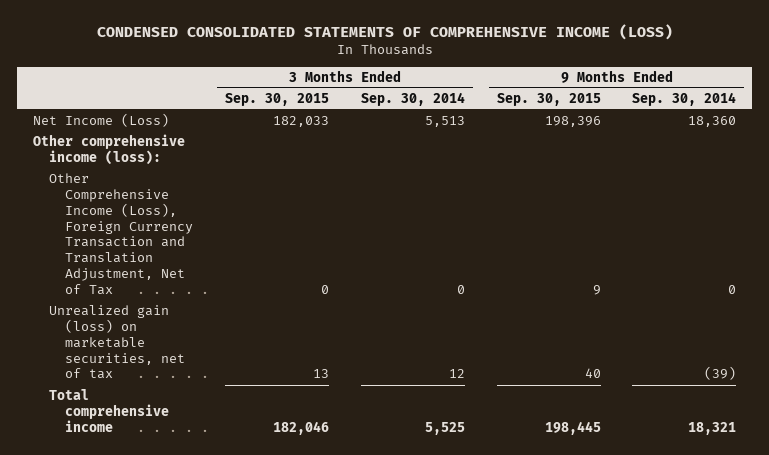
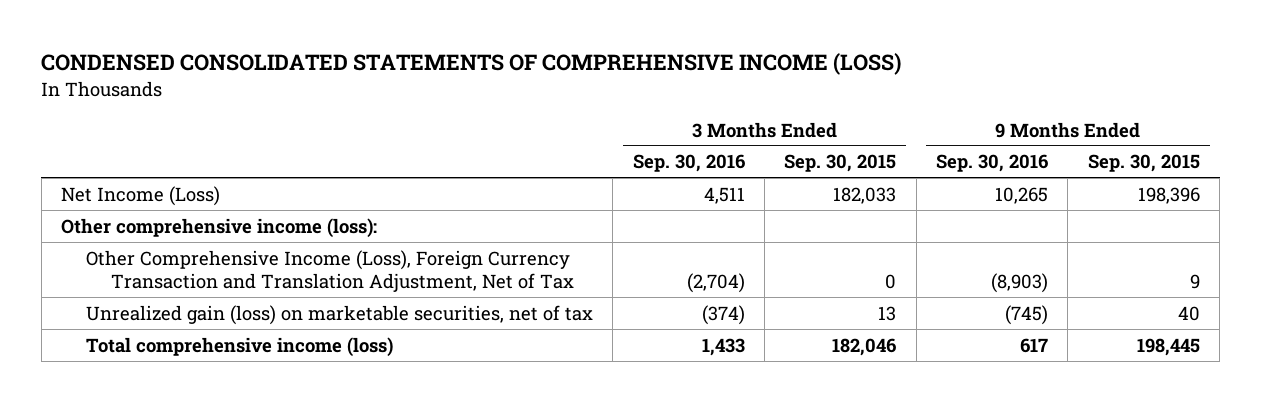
[360,91,465,106] Sep. 30, 2014 -> none
[632,91,737,106] Sep. 30, 2014 -> none
none -> [632,154,745,173] Sep. 30, 2016
none -> [936,154,1049,173] Sep. 30, 2016
[48,388,170,432] Total comprehensive income -> [86,336,394,357] Total comprehensive income (loss)

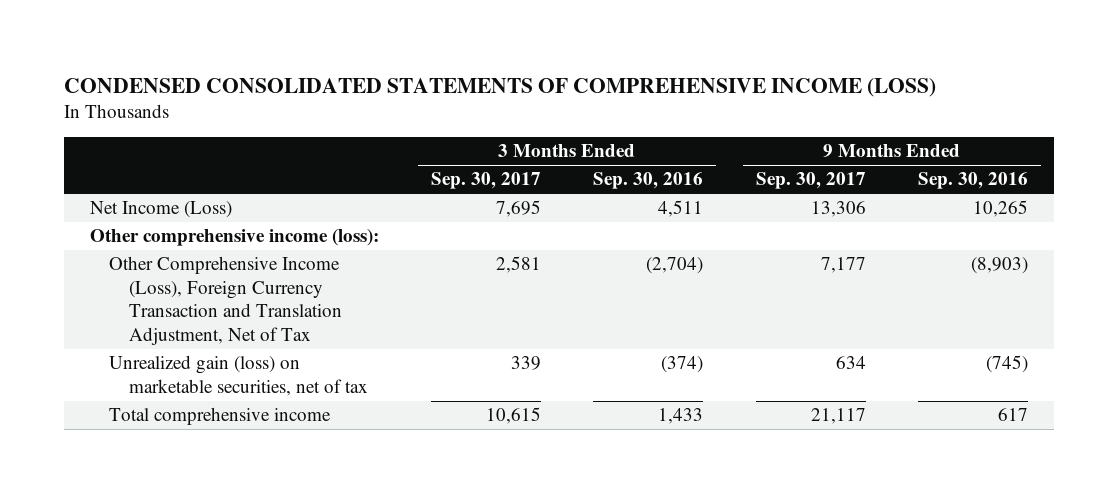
[784,154,897,173] Sep. 30, 2015 -> none
[1087,154,1200,173] Sep. 30, 2015 -> none
none -> [431,172,542,190] Sep. 30, 2017
none -> [755,172,866,190] Sep. 30, 2017
[86,336,394,357] Total comprehensive income (loss) -> [109,407,332,426] Total comprehensive income

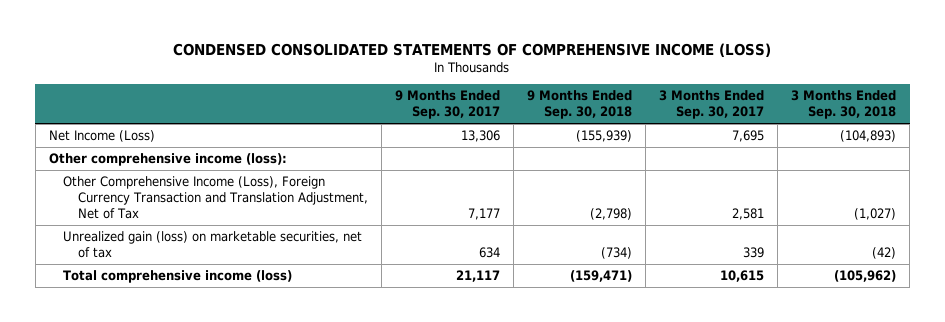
[593,172,704,190] Sep. 30, 2016 -> none
[918,172,1029,190] Sep. 30, 2016 -> none
none -> [527,90,633,120] 9 Months Ended Sep. 30, 2018
none -> [791,90,897,120] 3 Months Ended Sep. 30, 2018
[109,407,332,426] Total comprehensive income -> [63,270,293,284] Total comprehensive income (loss)

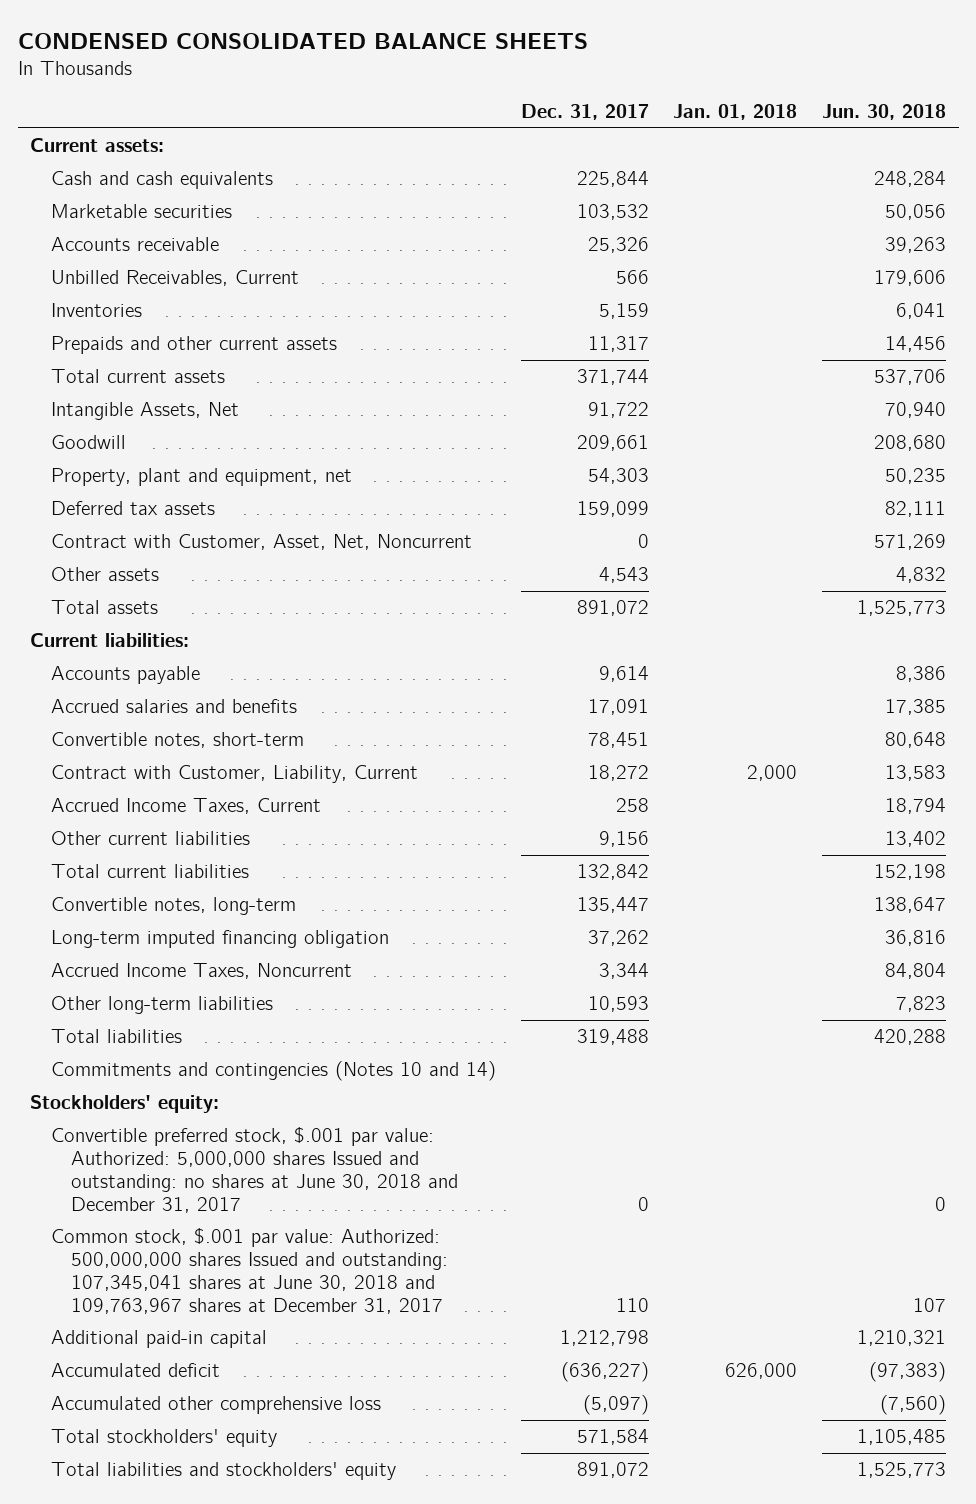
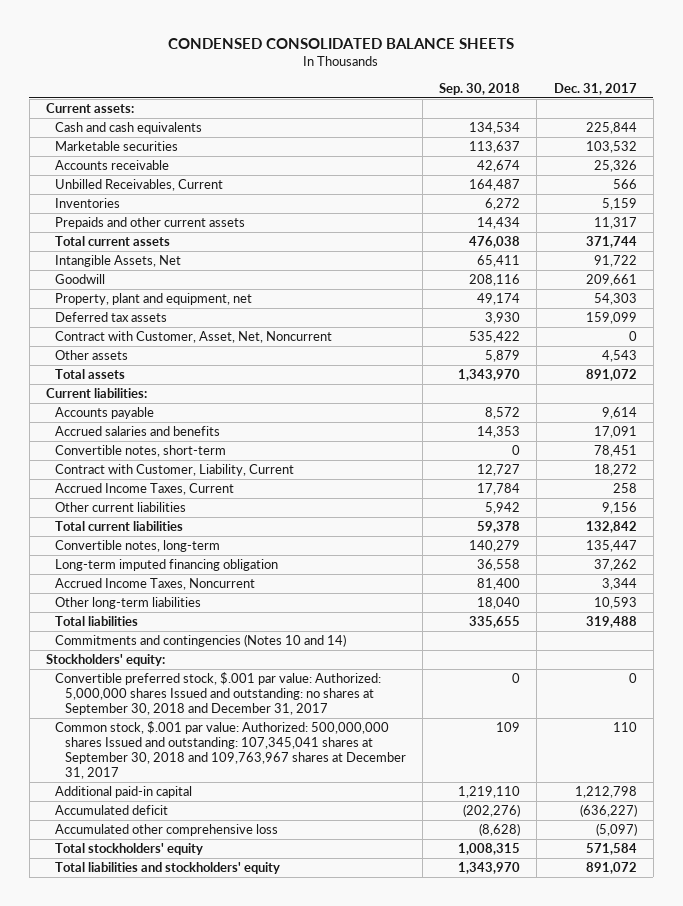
[673,104,798,121] Jan. 01, 2018 -> none
[822,104,947,121] Jun. 30, 2018 -> none
none -> [439,82,521,95] Sep. 30, 2018
[50,1127,459,1213] Convertible preferred stock, $.001 par value: Authorized: 5,000,000 shares Issued and outstanding: no shares at June 30, 2018 and December 31, 2017 -> [55,672,382,716] Convertible preferred stock, $.001 par value: Authorized: 5,000,000 shares Issued and outstanding: no shares at September 30, 2018 and December 31, 2017
[50,1228,449,1314] Common stock, $.001 par value: Authorized: 500,000,000 shares Issued and outstanding: 107,345,041 shares at June 30, 2018 and 109,763,967 shares at December 31, 2017 -> [55,721,406,780] Common stock, $.001 par value: Authorized: 500,000,000 shares Issued and outstanding: 107,345,041 shares at September 30, 2018 and 109,763,967 shares at December 31, 2017

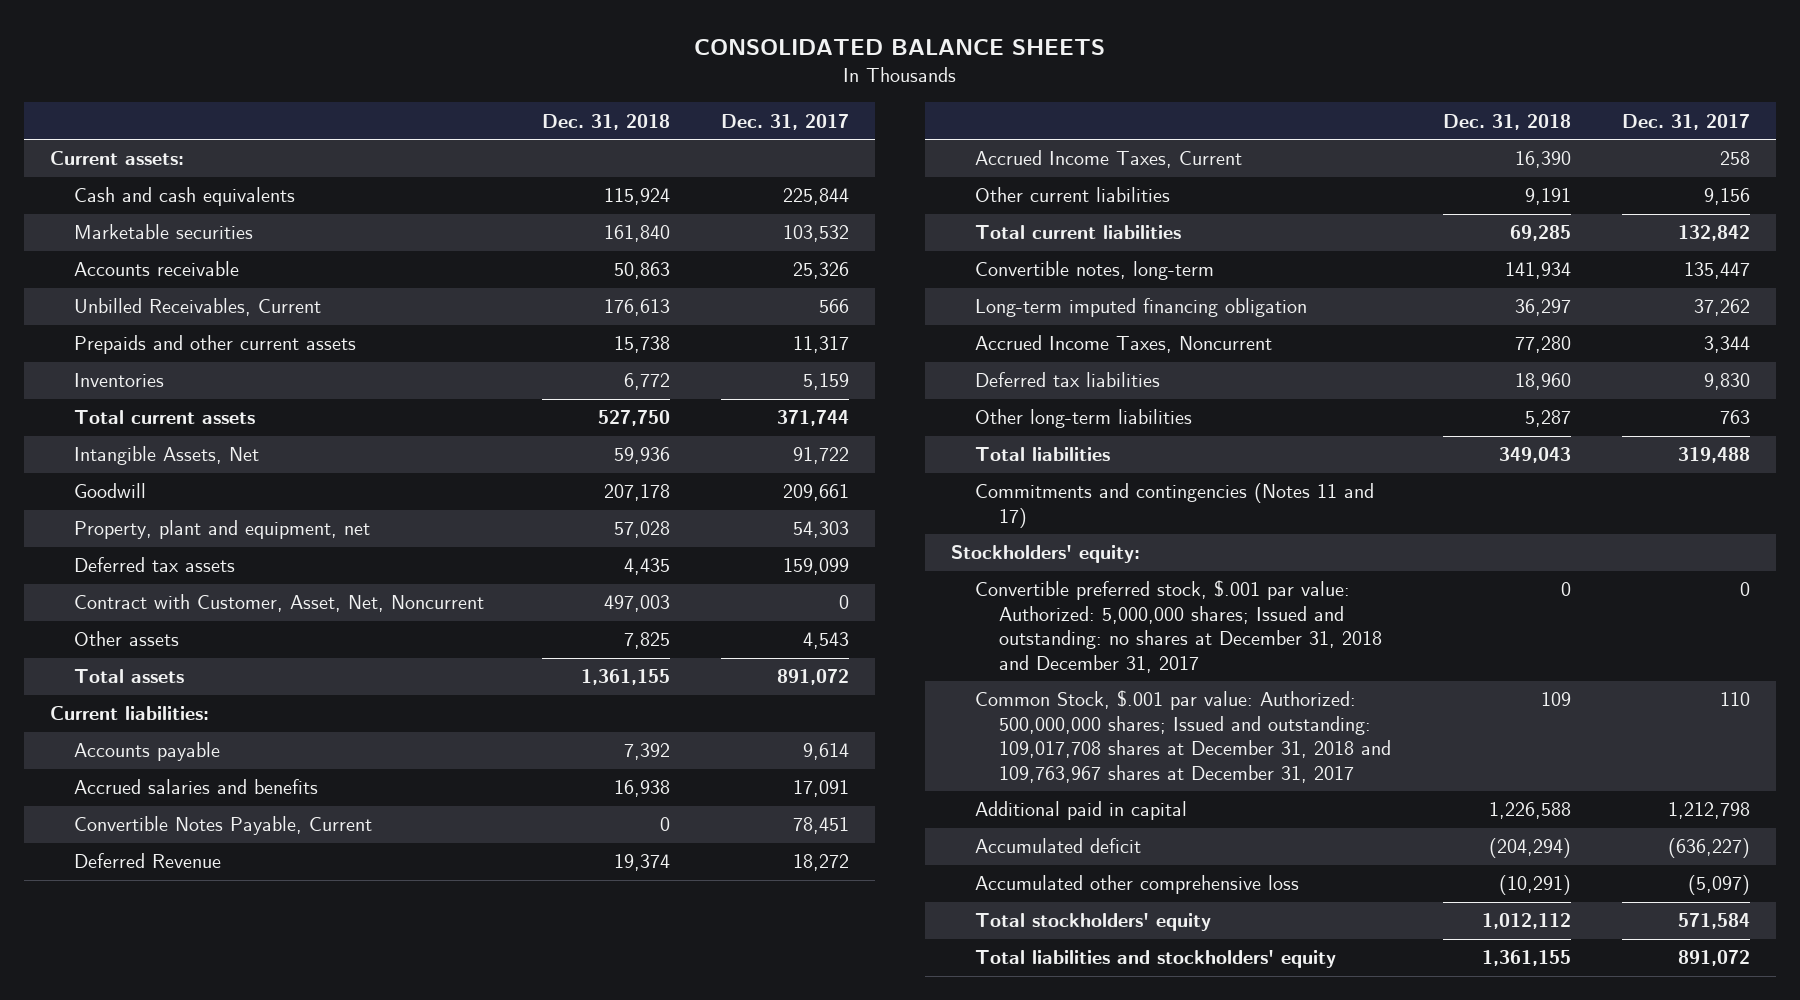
[168,37,515,49] CONDENSED CONSOLIDATED BALANCE SHEETS -> [693,39,1105,56] CONSOLIDATED BALANCE SHEETS
[439,82,521,95] Sep. 30, 2018 -> none
none -> [541,113,670,130] Dec. 31, 2018
[55,198,121,209] Inventories -> [74,373,165,388] Inventories
[55,445,227,458] Convertible notes, short-term -> [74,816,373,836] Convertible Notes Payable, Current
[55,464,295,477] Contract with Customer, Liability, Current -> [74,853,222,869] Deferred Revenue
none -> [974,372,1160,388] Deferred tax liabilities
[593,597,637,610] 10,593 -> [1719,410,1750,425] 763
[55,634,347,648] Commitments and contingencies (Notes 10 and 14) -> [974,483,1374,528] Commitments and contingencies (Notes 11 and 17)
[55,672,382,716] Convertible preferred stock, $.001 par value: Authorized: 5,000,000 shares Issued and outstanding: no shares at September 30, 2018 and December 31, 2017 -> [974,580,1383,673] Convertible preferred stock, $.001 par value: Authorized: 5,000,000 shares; Issued and outstanding: no shares at December 31, 2018 and December 31, 2017
[55,721,406,780] Common stock, $.001 par value: Authorized: 500,000,000 shares Issued and outstanding: 107,345,041 shares at September 30, 2018 and 109,763,967 shares at December 31, 2017 -> [974,690,1392,783] Common Stock, $.001 par value: Authorized: 500,000,000 shares; Issued and outstanding: 109,017,708 shares at December 31, 2018 and 109,763,967 shares at December 31, 2017
[55,786,193,799] Additional paid-in capital -> [974,801,1187,821] Additional paid in capital

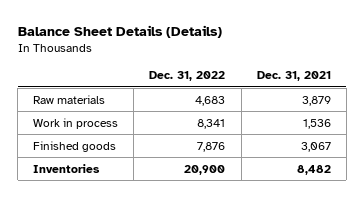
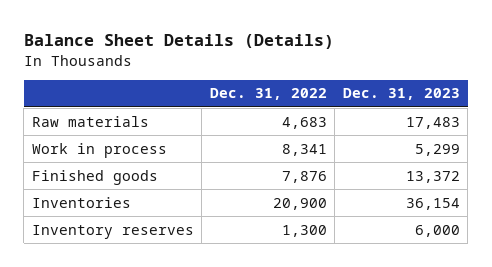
[256,71,331,82] Dec. 31, 2021 -> none
none -> [342,88,460,101] Dec. 31, 2023
none -> [31,224,194,239] Inventory reserves

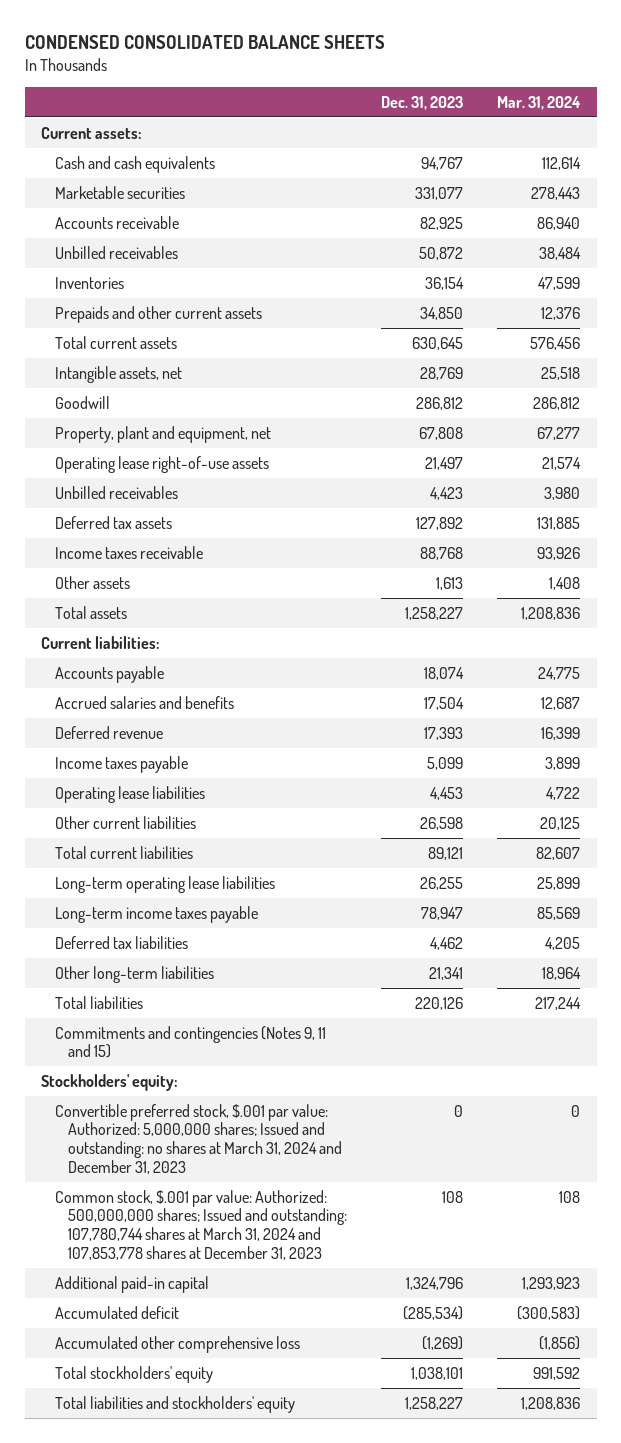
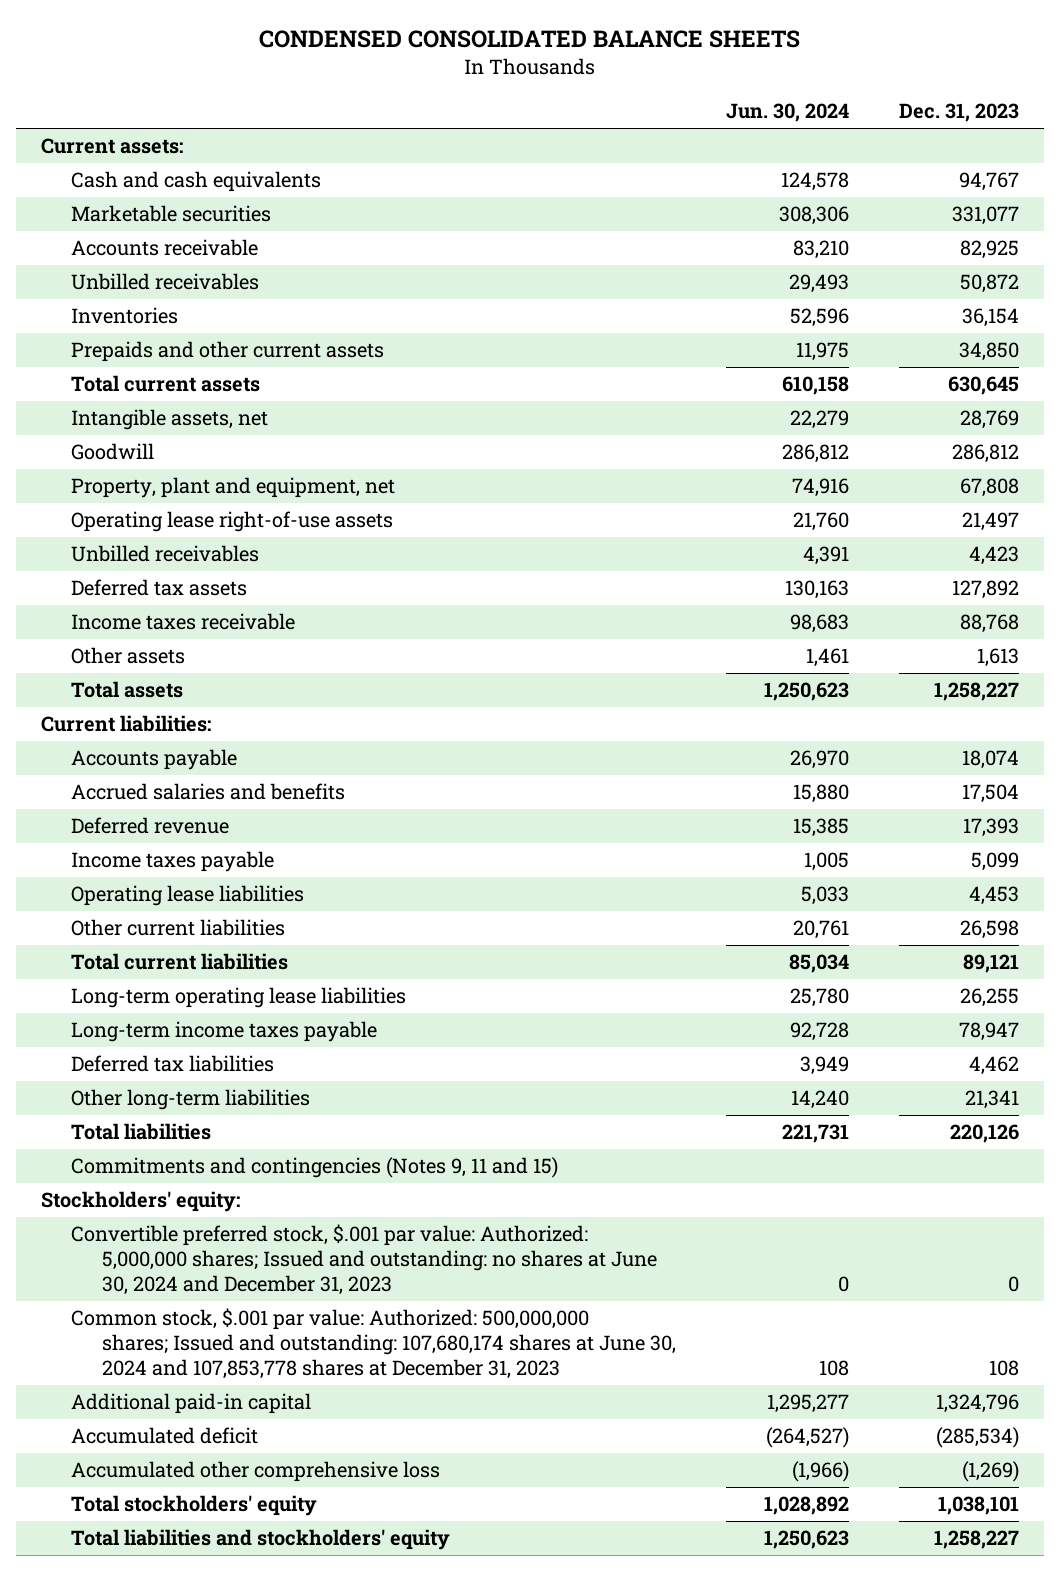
[496,95,581,110] Mar. 31, 2024 -> none
none -> [725,102,849,122] Jun. 30, 2024
[54,1103,342,1174] Convertible preferred stock, $.001 par value: Authorized: 5,000,000 shares; Issued and outstanding: no shares at March 31, 2024 and December 31, 2023 -> [71,1224,657,1296] Convertible preferred stock, $.001 par value: Authorized: 5,000,000 shares; Issued and outstanding: no shares at June 30, 2024 and December 31, 2023
[54,1189,347,1260] Common stock, $.001 par value: Authorized: 500,000,000 shares; Issued and outstanding: 107,780,744 shares at March 31, 2024 and 107,853,778 shares at December 31, 2023 -> [71,1308,676,1380] Common stock, $.001 par value: Authorized: 500,000,000 shares; Issued and outstanding: 107,680,174 shares at June 30, 2024 and 107,853,778 shares at December 31, 2023

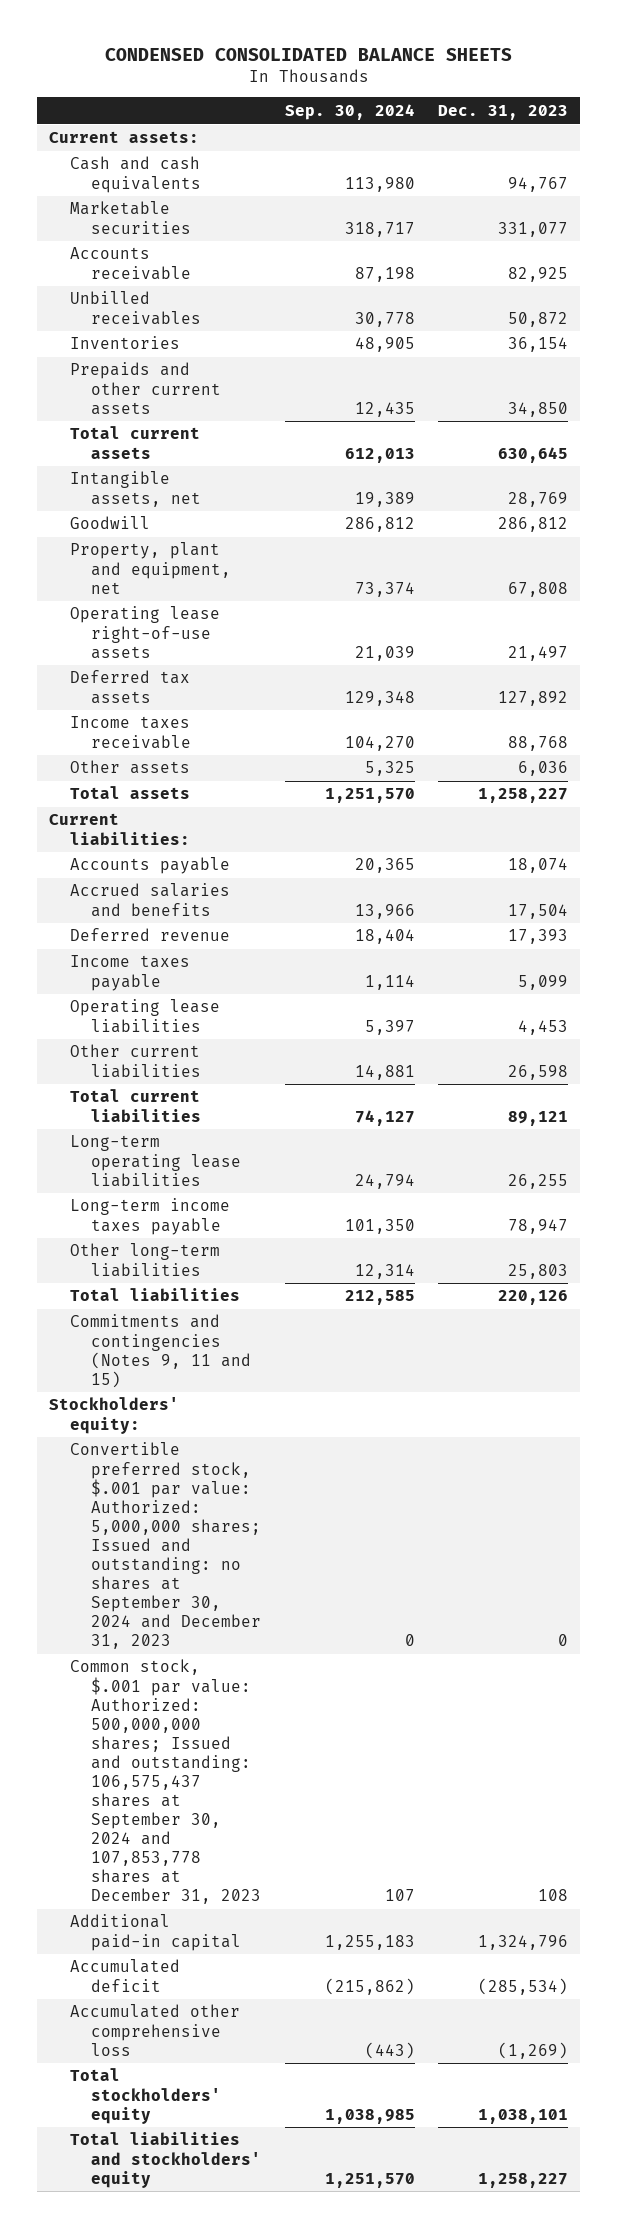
[725,102,849,122] Jun. 30, 2024 -> none
none -> [284,103,415,120] Sep. 30, 2024
[71,545,260,563] Unbilled receivables -> none
[977,648,1020,668] 1,613 -> [518,761,569,777] 6,036
[71,1055,275,1073] Deferred tax liabilities -> none
[965,1090,1020,1110] 21,341 -> [508,1263,569,1279] 25,803
[71,1224,657,1296] Convertible preferred stock, $.001 par value: Authorized: 5,000,000 shares; Issued and outstanding: no shares at June 30, 2024 and December 31, 2023 -> [70,1442,262,1650] Convertible preferred stock, $.001 par value: Authorized: 5,000,000 shares; Issued and outstanding: no shares at September 30, 2024 and December 31, 2023
[71,1308,676,1380] Common stock, $.001 par value: Authorized: 500,000,000 shares; Issued and outstanding: 107,680,174 shares at June 30, 2024 and 107,853,778 shares at December 31, 2023 -> [70,1659,262,1905] Common stock, $.001 par value: Authorized: 500,000,000 shares; Issued and outstanding: 106,575,437 shares at September 30, 2024 and 107,853,778 shares at December 31, 2023

